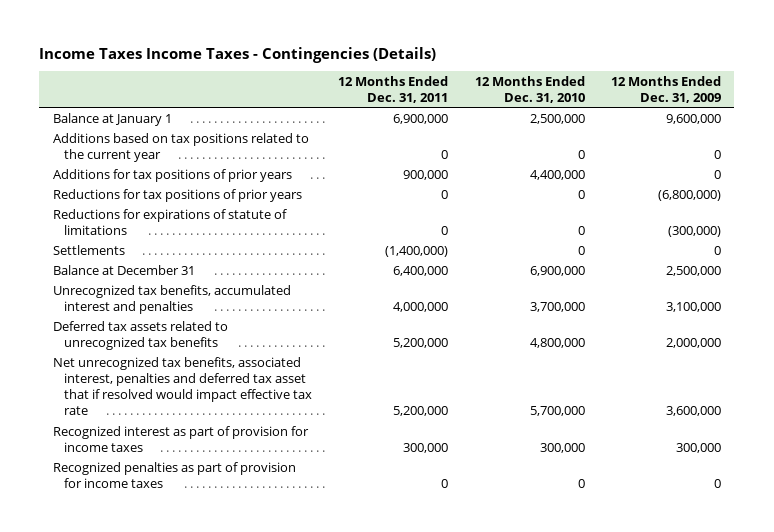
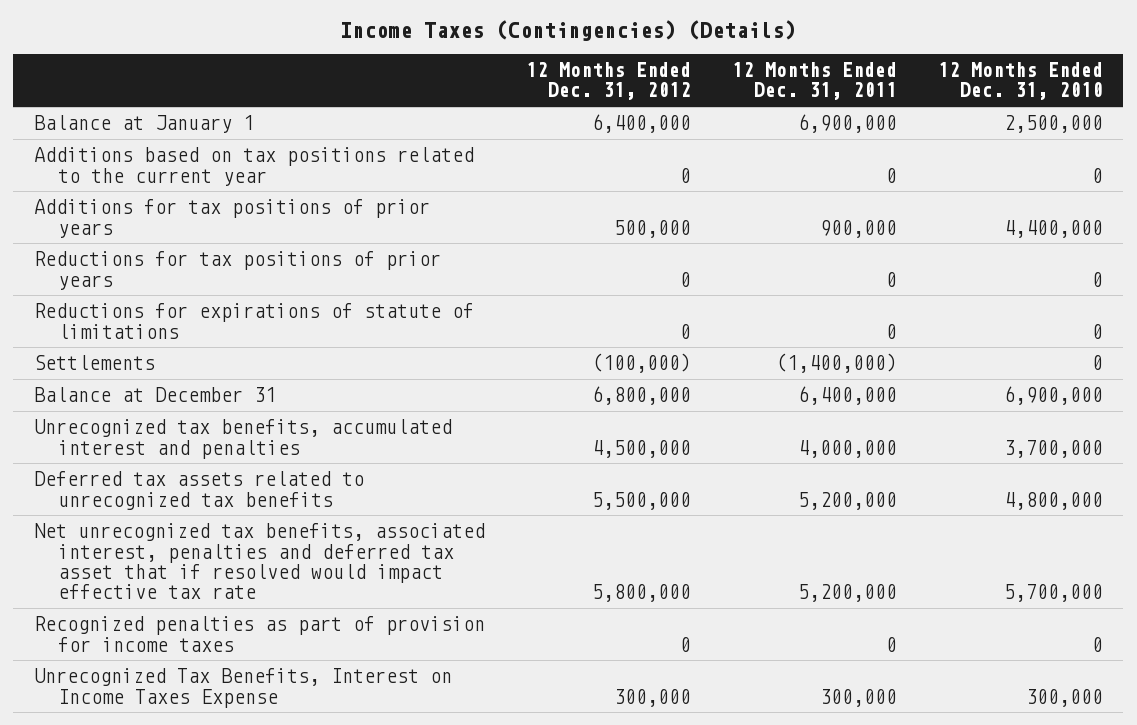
[39,46,437,63] Income Taxes Income Taxes - Contingencies (Details) -> [340,19,797,41] Income Taxes (Contingencies) (Details)
[611,75,722,103] 12 Months Ended Dec. 31, 2009 -> none
none -> [525,62,691,101] 12 Months Ended Dec. 31, 2012
[52,425,309,452] Recognized interest as part of provision for income taxes -> none
none -> [33,668,452,708] Unrecognized Tax Benefits, Interest on Income Taxes Expense

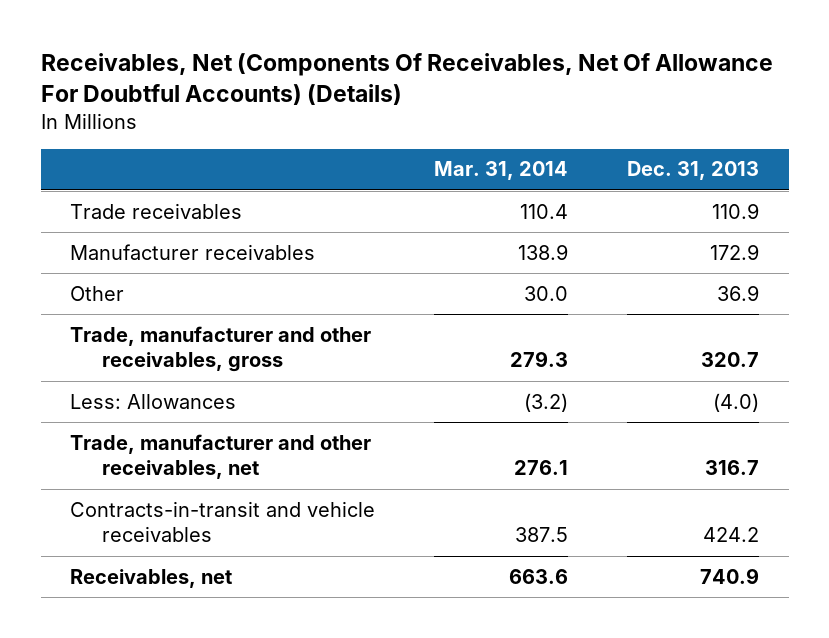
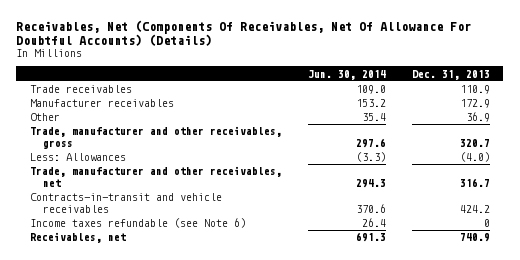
[434,161,569,181] Mar. 31, 2014 -> none
none -> [307,69,386,80] Jun. 30, 2014
none -> [29,218,246,229] Income taxes refundable (see Note 6)

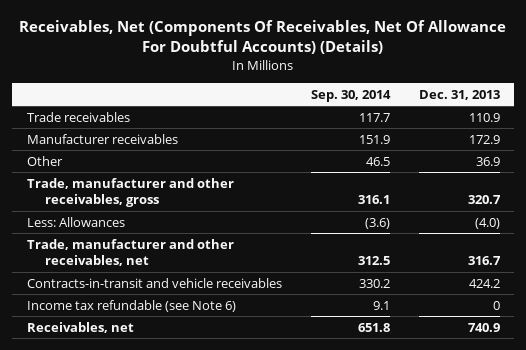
[307,69,386,80] Jun. 30, 2014 -> none
none -> [310,89,391,102] Sep. 30, 2014
[29,218,246,229] Income taxes refundable (see Note 6) -> [26,299,236,312] Income tax refundable (see Note 6)

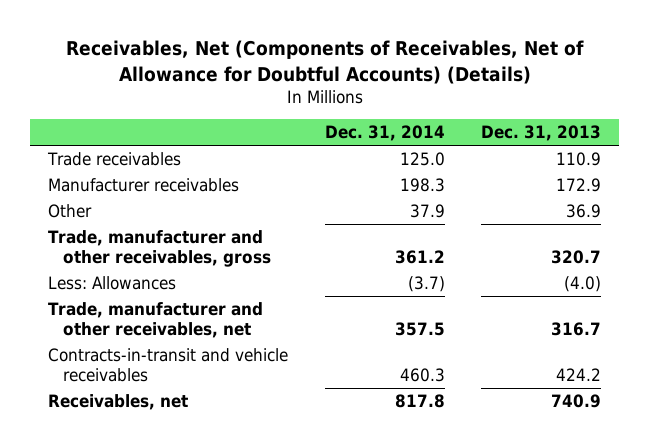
[19,20,507,55] Receivables, Net (Components Of Receivables, Net Of Allowance For Doubtful Accounts) (Details) -> [65,40,584,84] Receivables, Net (Components of Receivables, Net of Allowance for Doubtful Accounts) (Details)
[310,89,391,102] Sep. 30, 2014 -> none
none -> [324,125,445,142] Dec. 31, 2014
[26,299,236,312] Income tax refundable (see Note 6) -> none

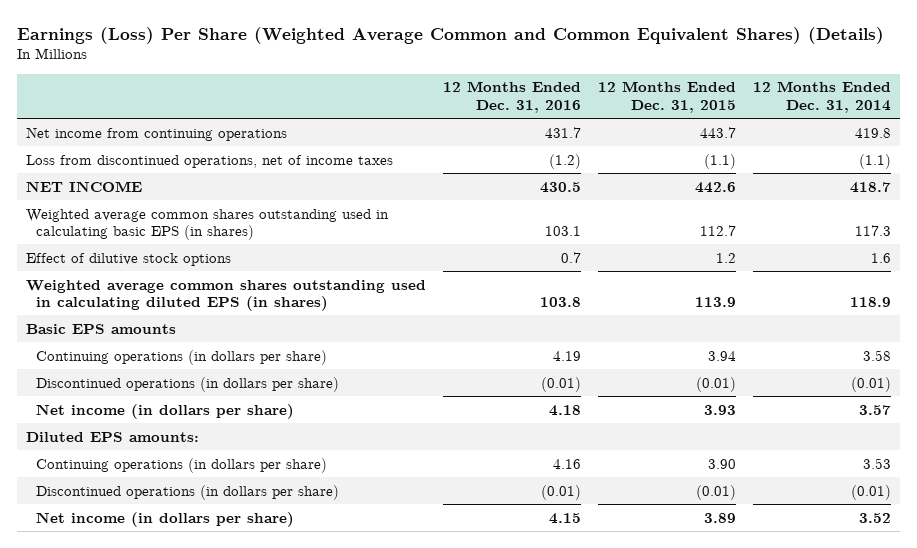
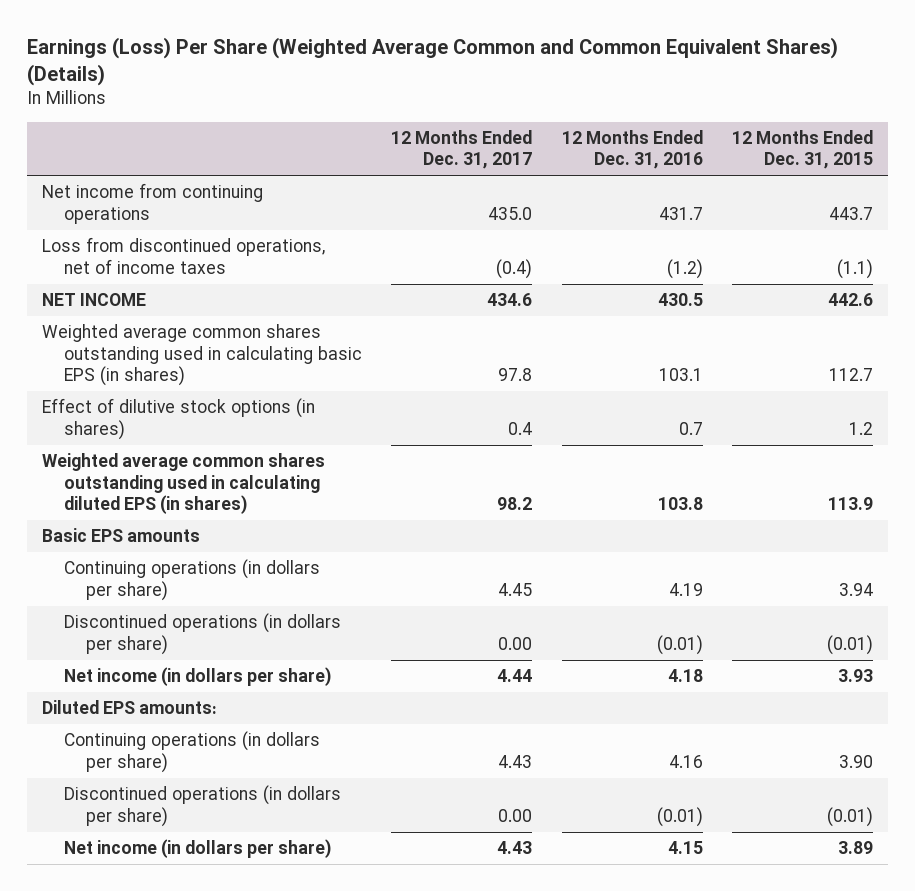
[753,81,892,113] 12 Months Ended Dec. 31, 2014 -> none
none -> [391,129,533,170] 12 Months Ended Dec. 31, 2017
[25,252,231,266] Effect of dilutive stock options -> [42,398,316,440] Effect of dilutive stock options (in shares)

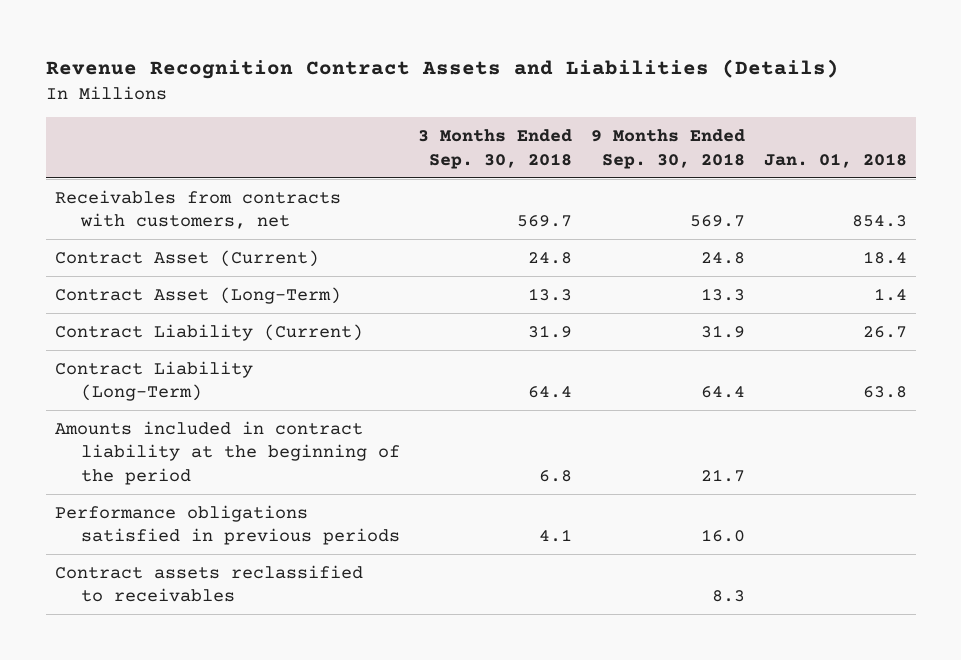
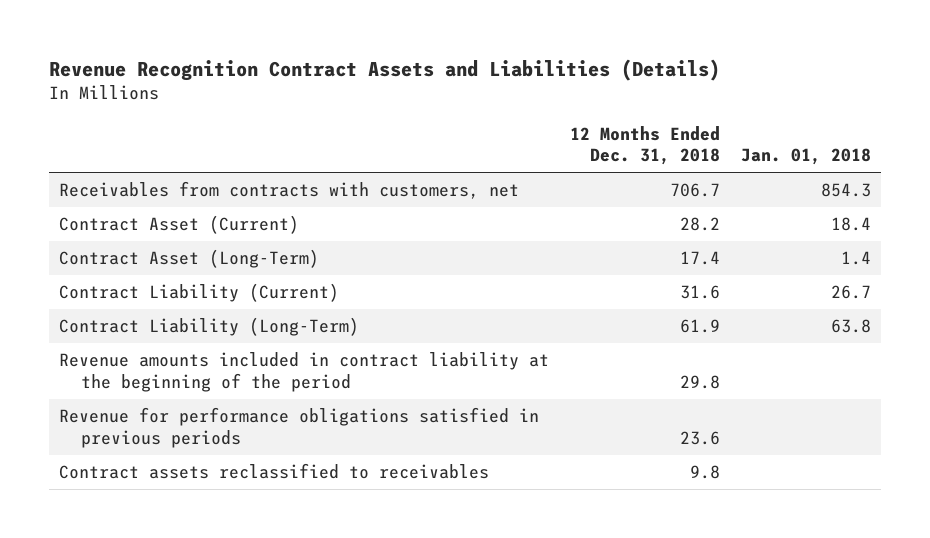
[418,129,573,169] 3 Months Ended Sep. 30, 2018 -> none
[590,129,745,169] 9 Months Ended Sep. 30, 2018 -> none
none -> [569,125,720,166] 12 Months Ended Dec. 31, 2018
[54,420,400,485] Amounts included in contract liability at the beginning of the period -> [58,352,549,392] Revenue amounts included in contract liability at the beginning of the period
[54,504,400,546] Performance obligations satisfied in previous periods -> [58,407,539,448] Revenue for performance obligations satisfied in previous periods

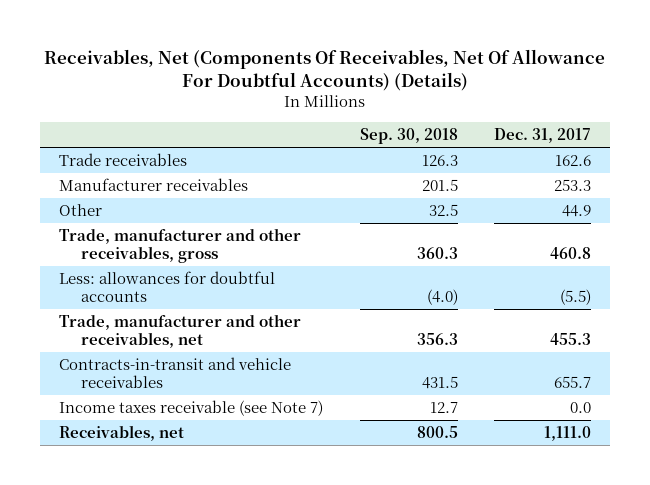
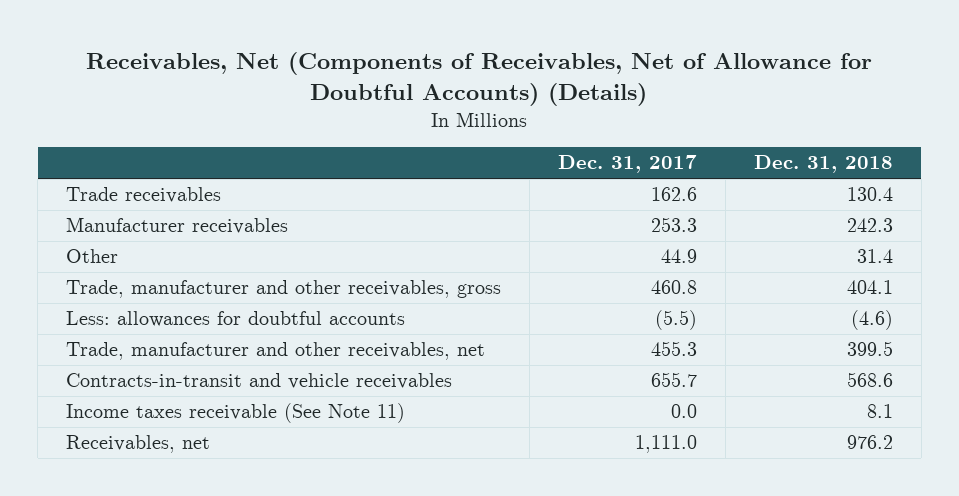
[44,48,606,91] Receivables, Net (Components Of Receivables, Net Of Allowance For Doubtful Accounts) (Details) -> [86,51,873,106] Receivables, Net (Components of Receivables, Net of Allowance for Doubtful Accounts) (Details)
[359,128,458,145] Sep. 30, 2018 -> none
none -> [753,155,893,174] Dec. 31, 2018
[58,400,323,417] Income taxes receivable (see Note 7) -> [66,403,406,424] Income taxes receivable (See Note 11)

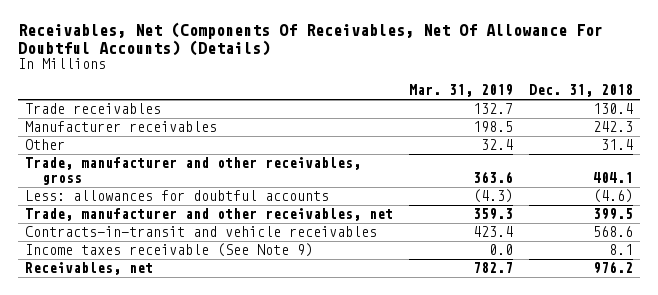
[86,51,873,106] Receivables, Net (Components of Receivables, Net of Allowance for Doubtful Accounts) (Details) -> [17,21,603,56] Receivables, Net (Components Of Receivables, Net Of Allowance For Doubtful Accounts) (Details)
[557,155,697,174] Dec. 31, 2017 -> none
none -> [408,84,513,98] Mar. 31, 2019
[66,403,406,424] Income taxes receivable (See Note 11) -> [25,243,314,258] Income taxes receivable (See Note 9)

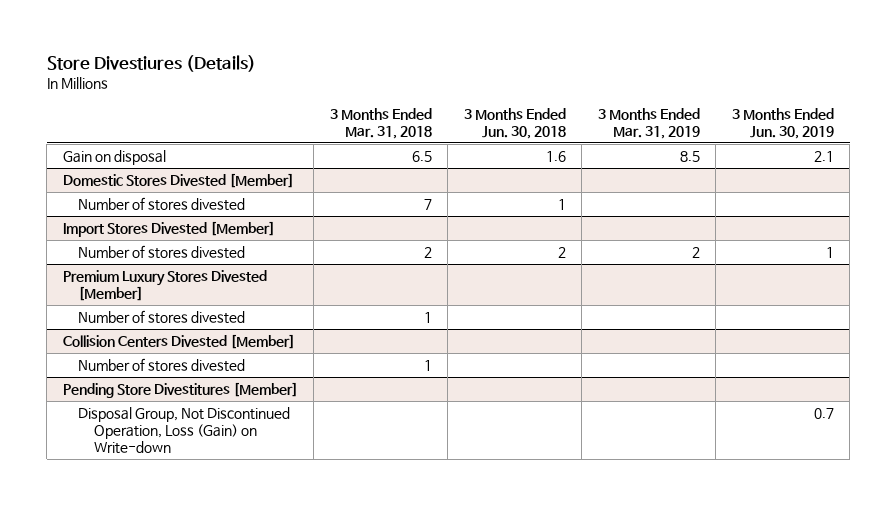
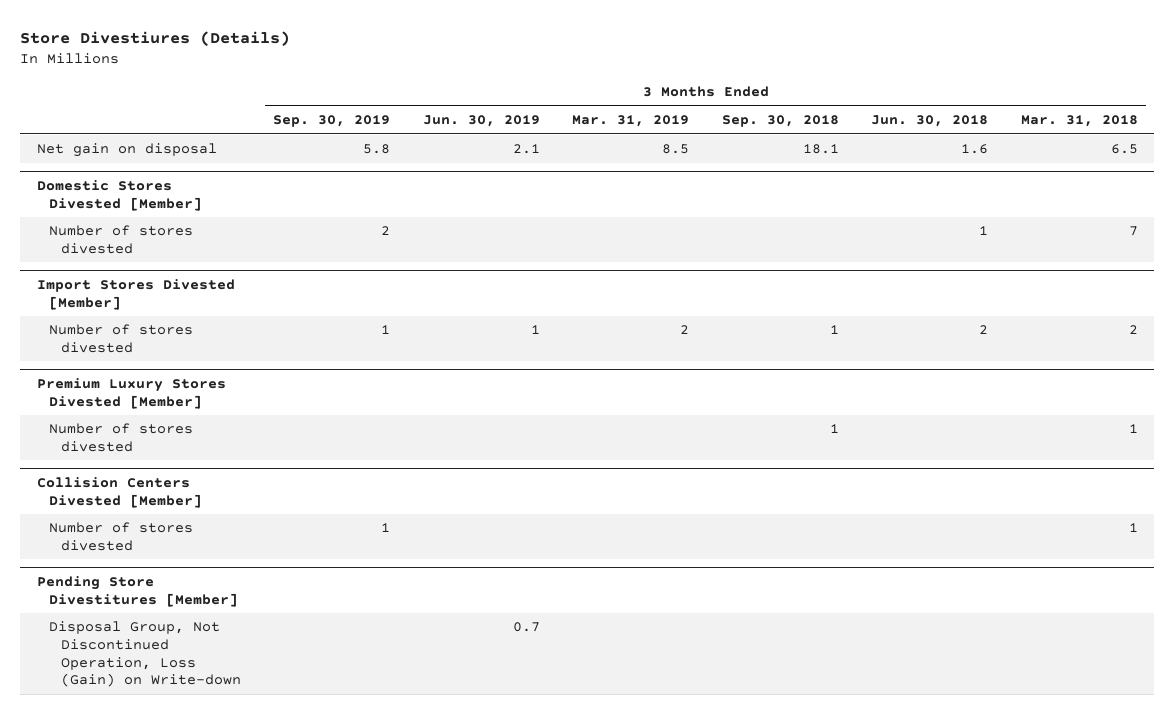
none -> [273,115,391,128] Sep. 30, 2019
none -> [721,115,839,128] Sep. 30, 2018
[62,150,166,166] Gain on disposal -> [36,143,217,158] Net gain on disposal

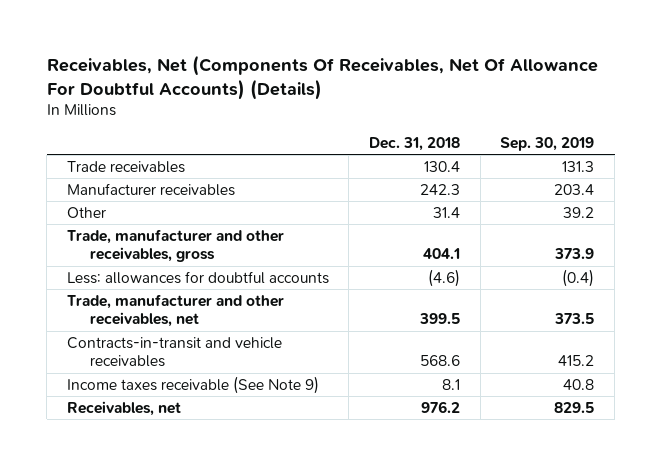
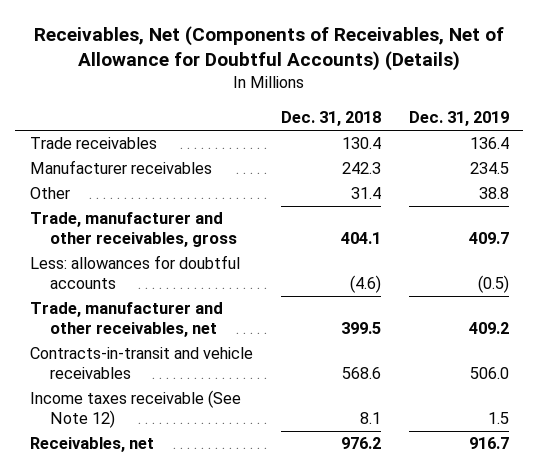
[46,54,598,100] Receivables, Net (Components Of Receivables, Net Of Allowance For Doubtful Accounts) (Details) -> [34,25,505,72] Receivables, Net (Components of Receivables, Net of Allowance for Doubtful Accounts) (Details)
[500,136,595,151] Sep. 30, 2019 -> none
none -> [409,111,510,127] Dec. 31, 2019
[66,375,319,394] Income taxes receivable (See Note 9) -> [29,390,241,429] Income taxes receivable (See Note 12)

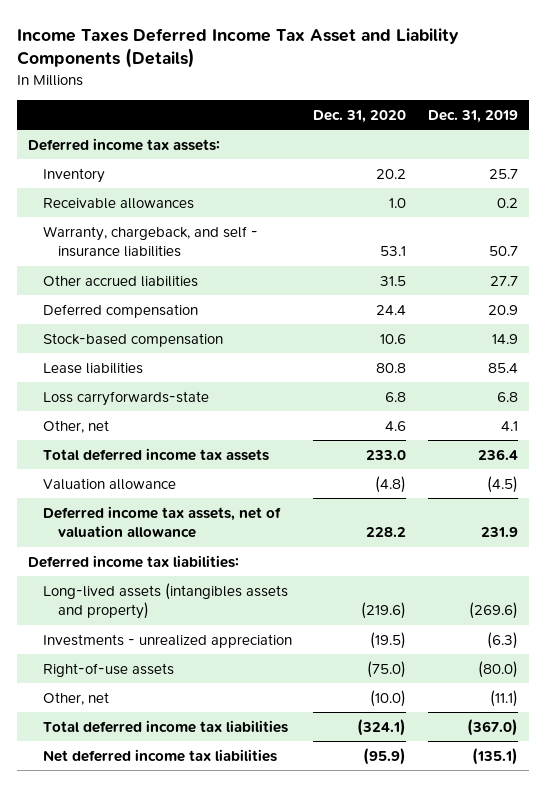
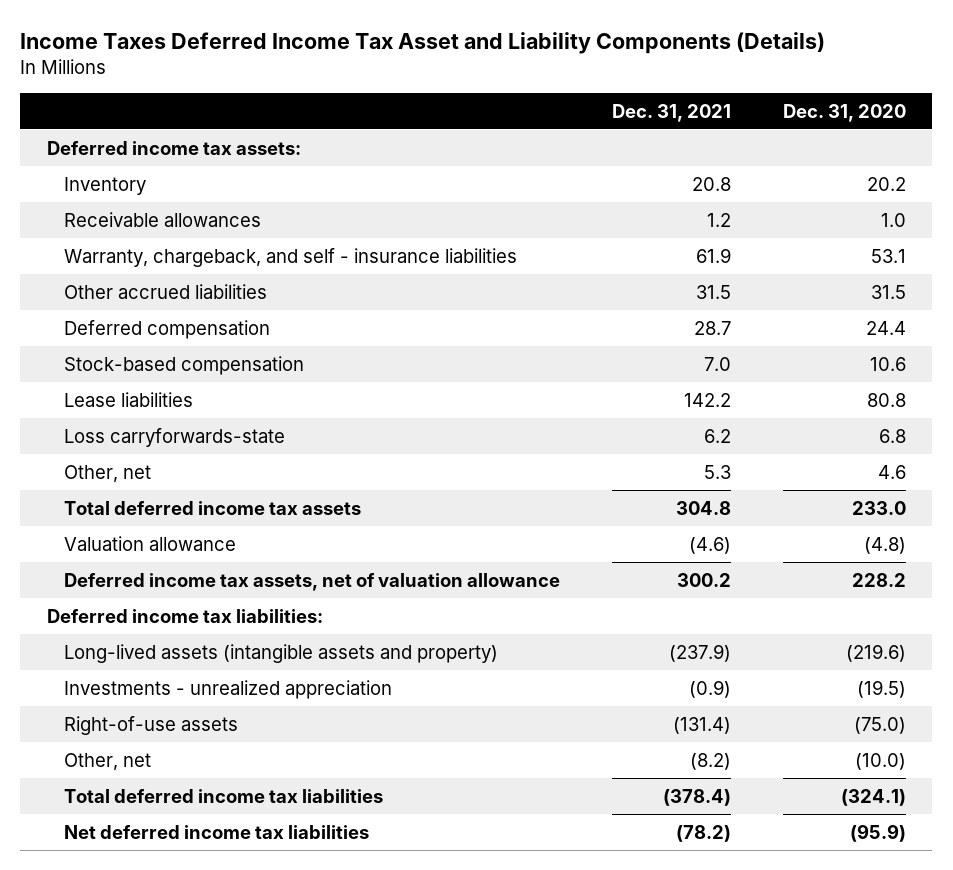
[428,109,519,123] Dec. 31, 2019 -> none
none -> [611,103,731,122] Dec. 31, 2021
[42,582,288,620] Long-lived assets (intangibles assets and property) -> [63,643,498,663] Long-lived assets (intangible assets and property)

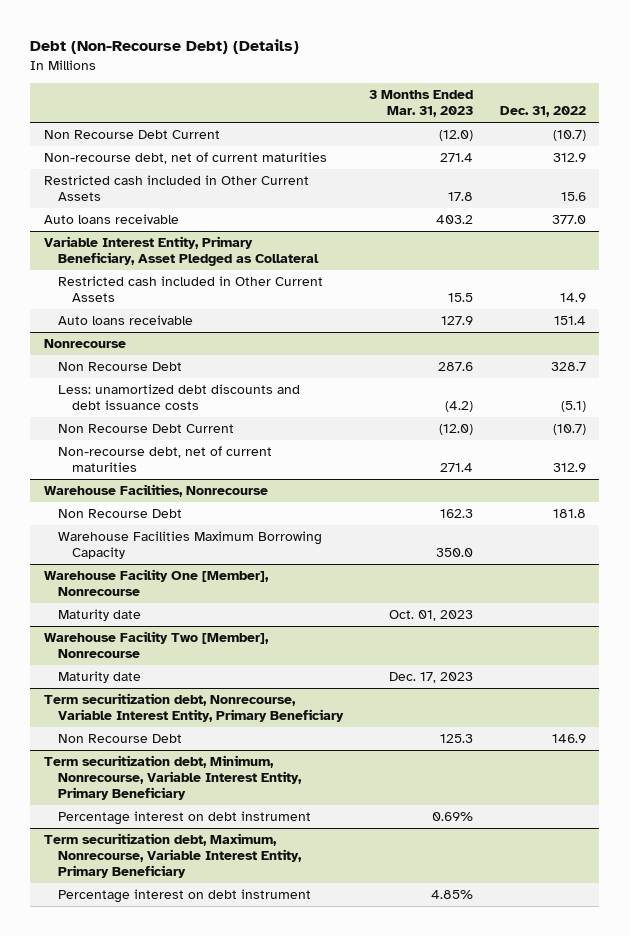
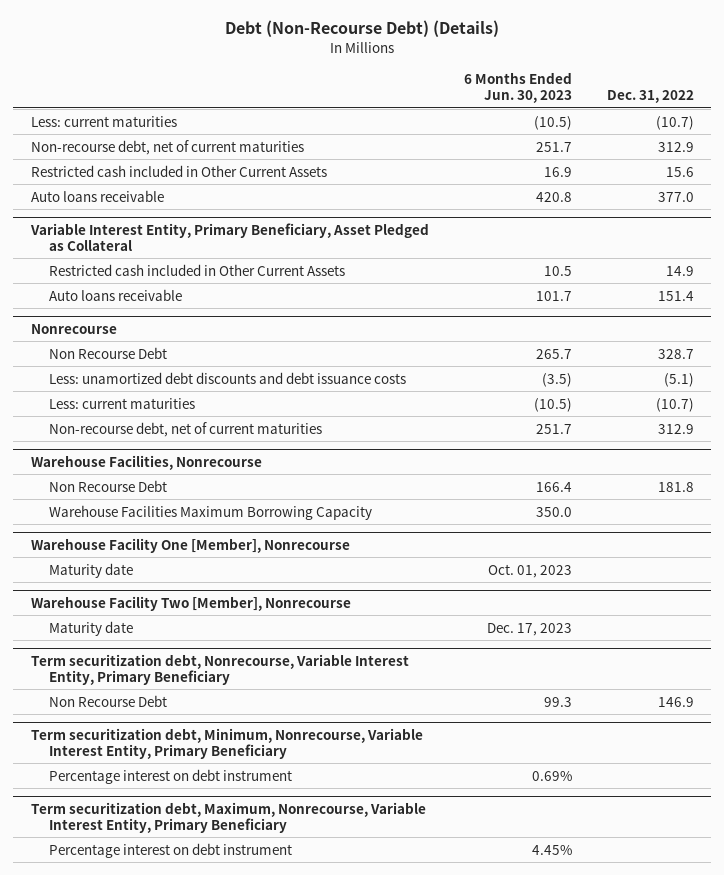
[369,90,474,118] 3 Months Ended Mar. 31, 2023 -> none
none -> [463,72,572,104] 6 Months Ended Jun. 30, 2023
[43,129,220,139] Non Recourse Debt Current -> [30,115,177,127] Less: current maturities
[57,423,234,433] Non Recourse Debt Current -> [49,397,196,409] Less: current maturities

